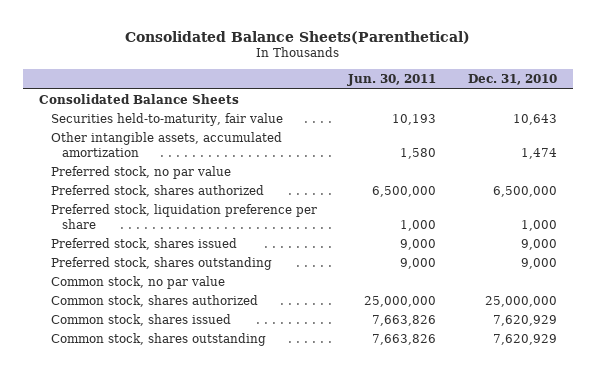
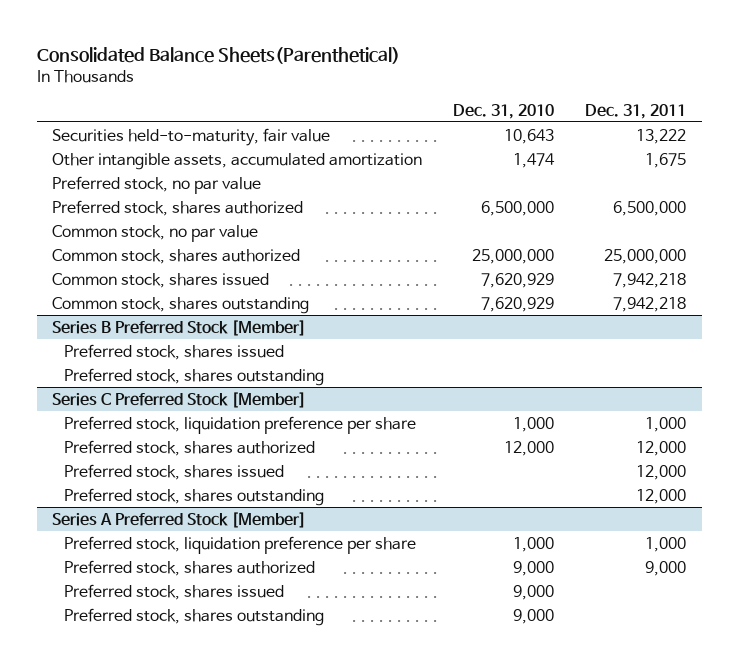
[347,74,437,87] Jun. 30, 2011 -> none
none -> [585,103,687,119] Dec. 31, 2011
[39,93,240,104] Consolidated Balance Sheets -> none
[50,203,317,230] Preferred stock, liquidation preference per share -> none
[50,237,237,250] Preferred stock, shares issued -> none
[50,256,272,270] Preferred stock, shares outstanding -> none
none -> [52,319,307,336] Series B Preferred Stock [Member]
none -> [64,343,285,360] Preferred stock, shares issued
none -> [64,367,325,386] Preferred stock, shares outstanding
none -> [52,391,307,408] Series C Preferred Stock [Member]
none -> [64,415,417,434] Preferred stock, liquidation preference per share
none -> [64,439,316,456] Preferred stock, shares authorized
none -> [64,463,285,480] Preferred stock, shares issued
none -> [64,487,325,506] Preferred stock, shares outstanding
none -> [52,511,307,528] Series A Preferred Stock [Member]
none -> [64,535,417,554] Preferred stock, liquidation preference per share
none -> [64,559,316,576] Preferred stock, shares authorized
none -> [64,583,285,600] Preferred stock, shares issued
none -> [64,607,325,626] Preferred stock, shares outstanding

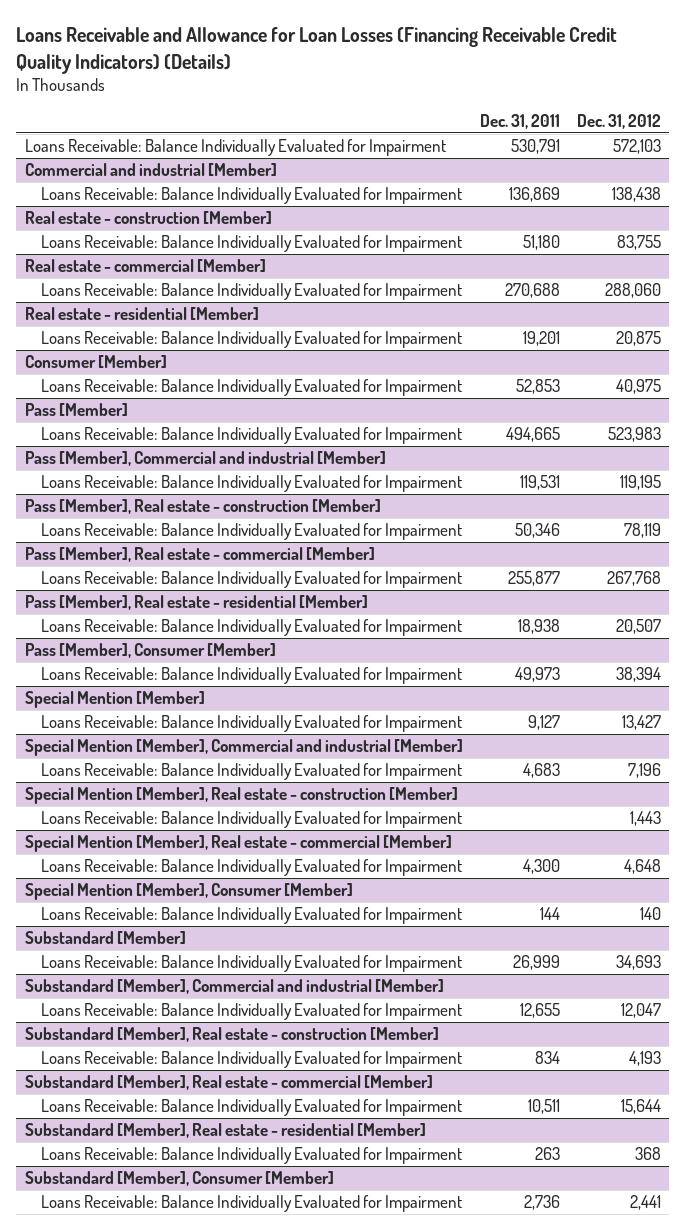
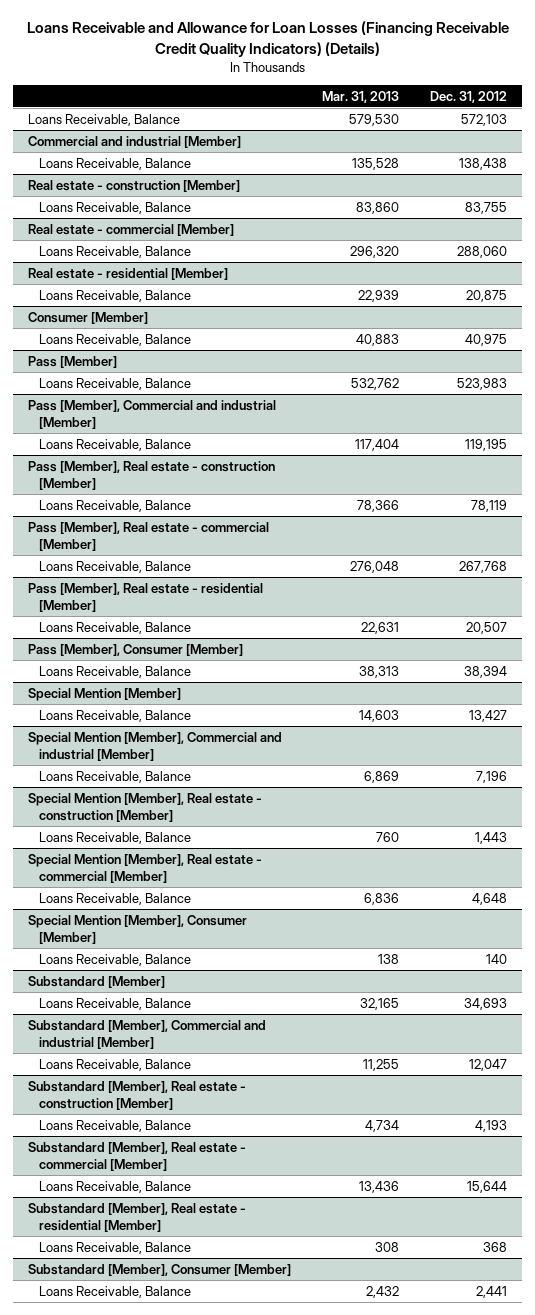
[479,113,560,129] Dec. 31, 2011 -> none
none -> [322,90,400,103] Mar. 31, 2013
[24,139,446,157] Loans Receivable: Balance Individually Evaluated for Impairment -> [28,113,181,126] Loans Receivable, Balance
[40,187,462,205] Loans Receivable: Balance Individually Evaluated for Impairment -> [38,157,191,170] Loans Receivable, Balance
[40,235,462,253] Loans Receivable: Balance Individually Evaluated for Impairment -> [38,201,191,214] Loans Receivable, Balance
[40,283,462,301] Loans Receivable: Balance Individually Evaluated for Impairment -> [38,245,191,258] Loans Receivable, Balance
[40,331,462,349] Loans Receivable: Balance Individually Evaluated for Impairment -> [38,289,191,302] Loans Receivable, Balance
[40,379,462,397] Loans Receivable: Balance Individually Evaluated for Impairment -> [38,333,191,346] Loans Receivable, Balance
[40,427,462,445] Loans Receivable: Balance Individually Evaluated for Impairment -> [38,377,191,390] Loans Receivable, Balance
[40,475,462,493] Loans Receivable: Balance Individually Evaluated for Impairment -> [38,438,191,451] Loans Receivable, Balance
[40,523,462,541] Loans Receivable: Balance Individually Evaluated for Impairment -> [38,499,191,512] Loans Receivable, Balance
[40,571,462,589] Loans Receivable: Balance Individually Evaluated for Impairment -> [38,560,191,573] Loans Receivable, Balance
[40,619,462,637] Loans Receivable: Balance Individually Evaluated for Impairment -> [38,621,191,634] Loans Receivable, Balance
[40,667,462,685] Loans Receivable: Balance Individually Evaluated for Impairment -> [38,665,191,678] Loans Receivable, Balance
[40,715,462,733] Loans Receivable: Balance Individually Evaluated for Impairment -> [38,709,191,722] Loans Receivable, Balance
[40,763,462,781] Loans Receivable: Balance Individually Evaluated for Impairment -> [38,770,191,783] Loans Receivable, Balance
[40,811,462,829] Loans Receivable: Balance Individually Evaluated for Impairment -> [38,831,191,844] Loans Receivable, Balance
[40,859,462,877] Loans Receivable: Balance Individually Evaluated for Impairment -> [38,892,191,905] Loans Receivable, Balance
[40,907,462,925] Loans Receivable: Balance Individually Evaluated for Impairment -> [38,953,191,966] Loans Receivable, Balance
[40,955,462,973] Loans Receivable: Balance Individually Evaluated for Impairment -> [38,997,191,1010] Loans Receivable, Balance
[40,1003,462,1021] Loans Receivable: Balance Individually Evaluated for Impairment -> [38,1058,191,1071] Loans Receivable, Balance
[40,1051,462,1069] Loans Receivable: Balance Individually Evaluated for Impairment -> [38,1119,191,1132] Loans Receivable, Balance
[40,1099,462,1117] Loans Receivable: Balance Individually Evaluated for Impairment -> [38,1180,191,1193] Loans Receivable, Balance
[40,1147,462,1165] Loans Receivable: Balance Individually Evaluated for Impairment -> [38,1241,191,1254] Loans Receivable, Balance
[40,1195,462,1213] Loans Receivable: Balance Individually Evaluated for Impairment -> [38,1285,191,1298] Loans Receivable, Balance

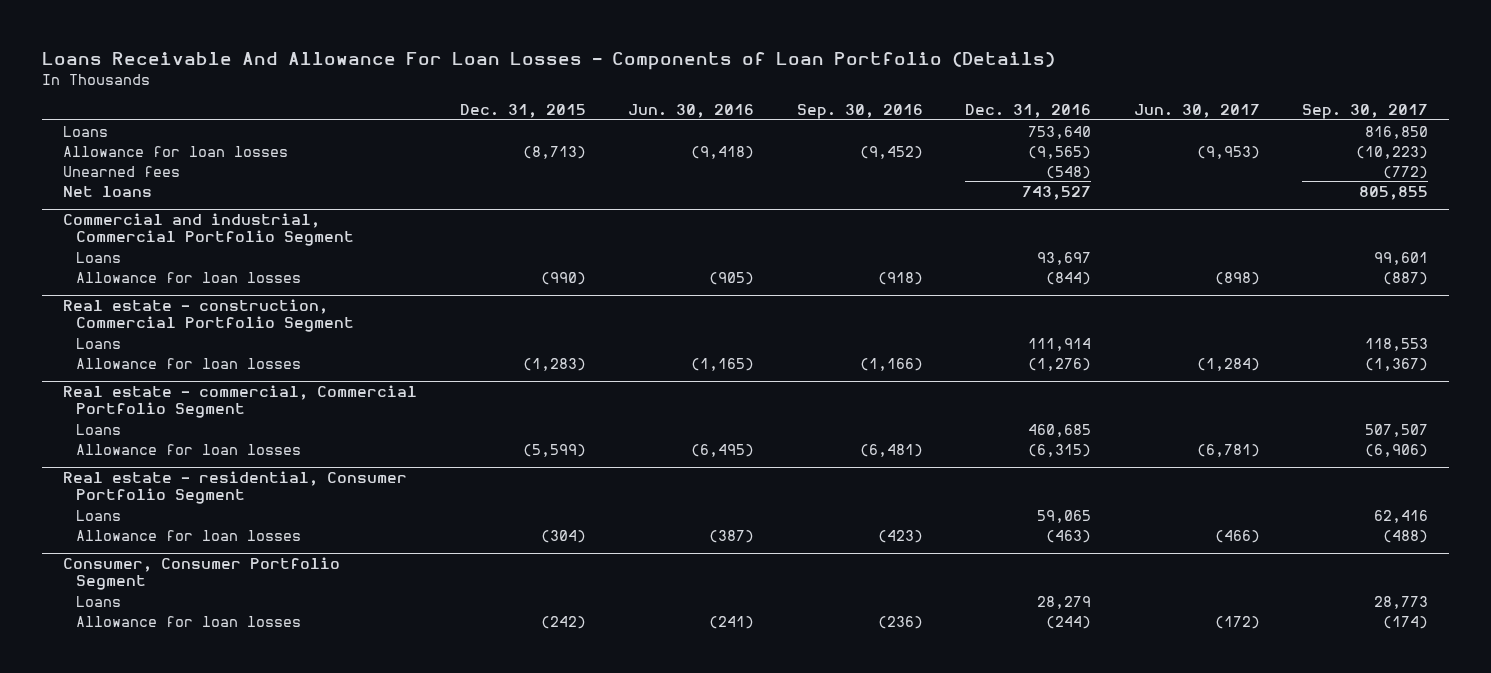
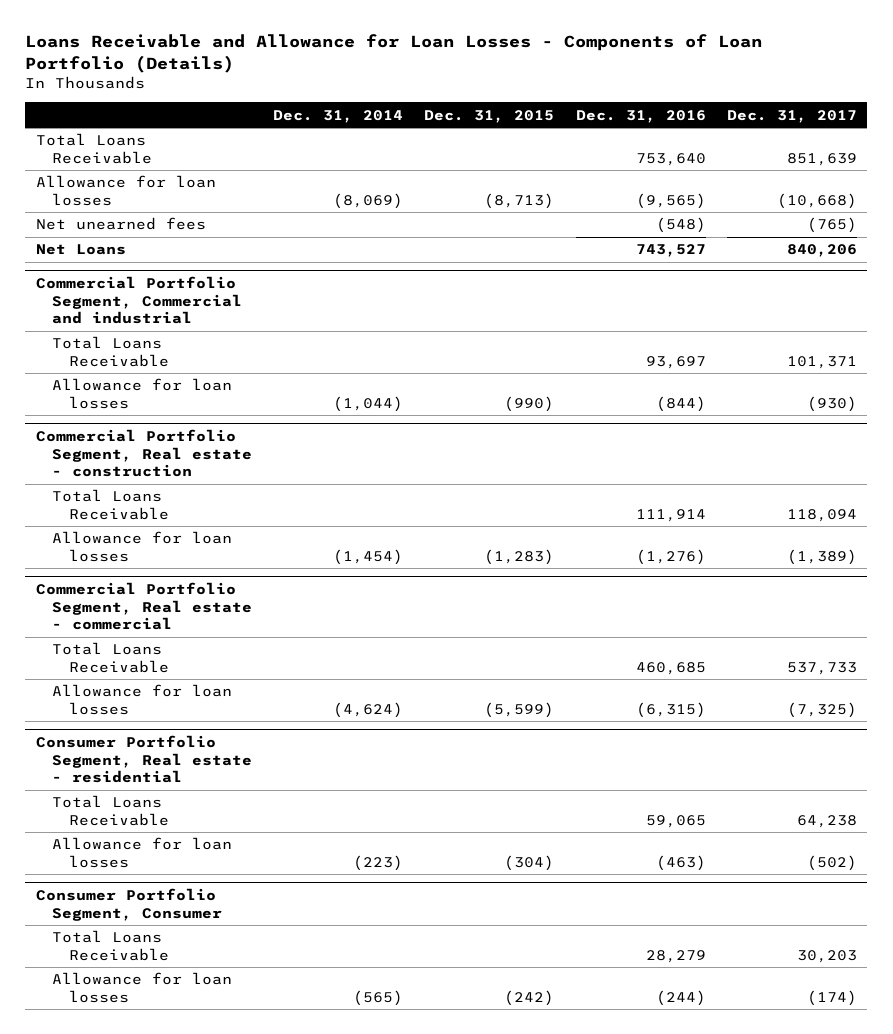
[42,51,1056,70] Loans Receivable And Allowance For Loan Losses - Components of Loan Portfolio (Details) -> [25,34,763,74] Loans Receivable and Allowance for Loan Losses - Components of Loan Portfolio (Details)
[628,104,755,119] Jun. 30, 2016 -> none
[796,104,923,120] Sep. 30, 2016 -> none
[1133,104,1260,119] Jun. 30, 2017 -> none
[1302,104,1429,120] Sep. 30, 2017 -> none
none -> [273,109,404,123] Dec. 31, 2014
none -> [726,109,857,123] Dec. 31, 2017
[63,125,109,137] Loans -> [35,133,153,164] Total Loans Receivable
[63,165,181,177] Unearned fees -> [35,217,206,231] Net unearned fees
[63,185,153,197] Net loans -> [35,244,126,256] Net Loans
[63,213,355,247] Commercial and industrial, Commercial Portfolio Segment -> [35,276,243,325] Commercial Portfolio Segment, Commercial and industrial
[76,251,122,263] Loans -> [52,336,169,367] Total Loans Receivable
[63,299,355,333] Real estate - construction, Commercial Portfolio Segment -> [35,429,253,478] Commercial Portfolio Segment, Real estate - construction
[76,337,122,349] Loans -> [52,489,169,520] Total Loans Receivable
[63,385,418,419] Real estate - commercial, Commercial Portfolio Segment -> [35,582,253,631] Commercial Portfolio Segment, Real estate - commercial
[76,423,122,435] Loans -> [52,642,169,673] Total Loans Receivable
[63,471,408,505] Real estate - residential, Consumer Portfolio Segment -> [35,735,253,784] Consumer Portfolio Segment, Real estate - residential
[76,509,122,521] Loans -> [52,795,169,826] Total Loans Receivable
[63,557,341,591] Consumer, Consumer Portfolio Segment -> [35,888,223,921] Consumer Portfolio Segment, Consumer
[76,595,122,607] Loans -> [52,930,169,961] Total Loans Receivable

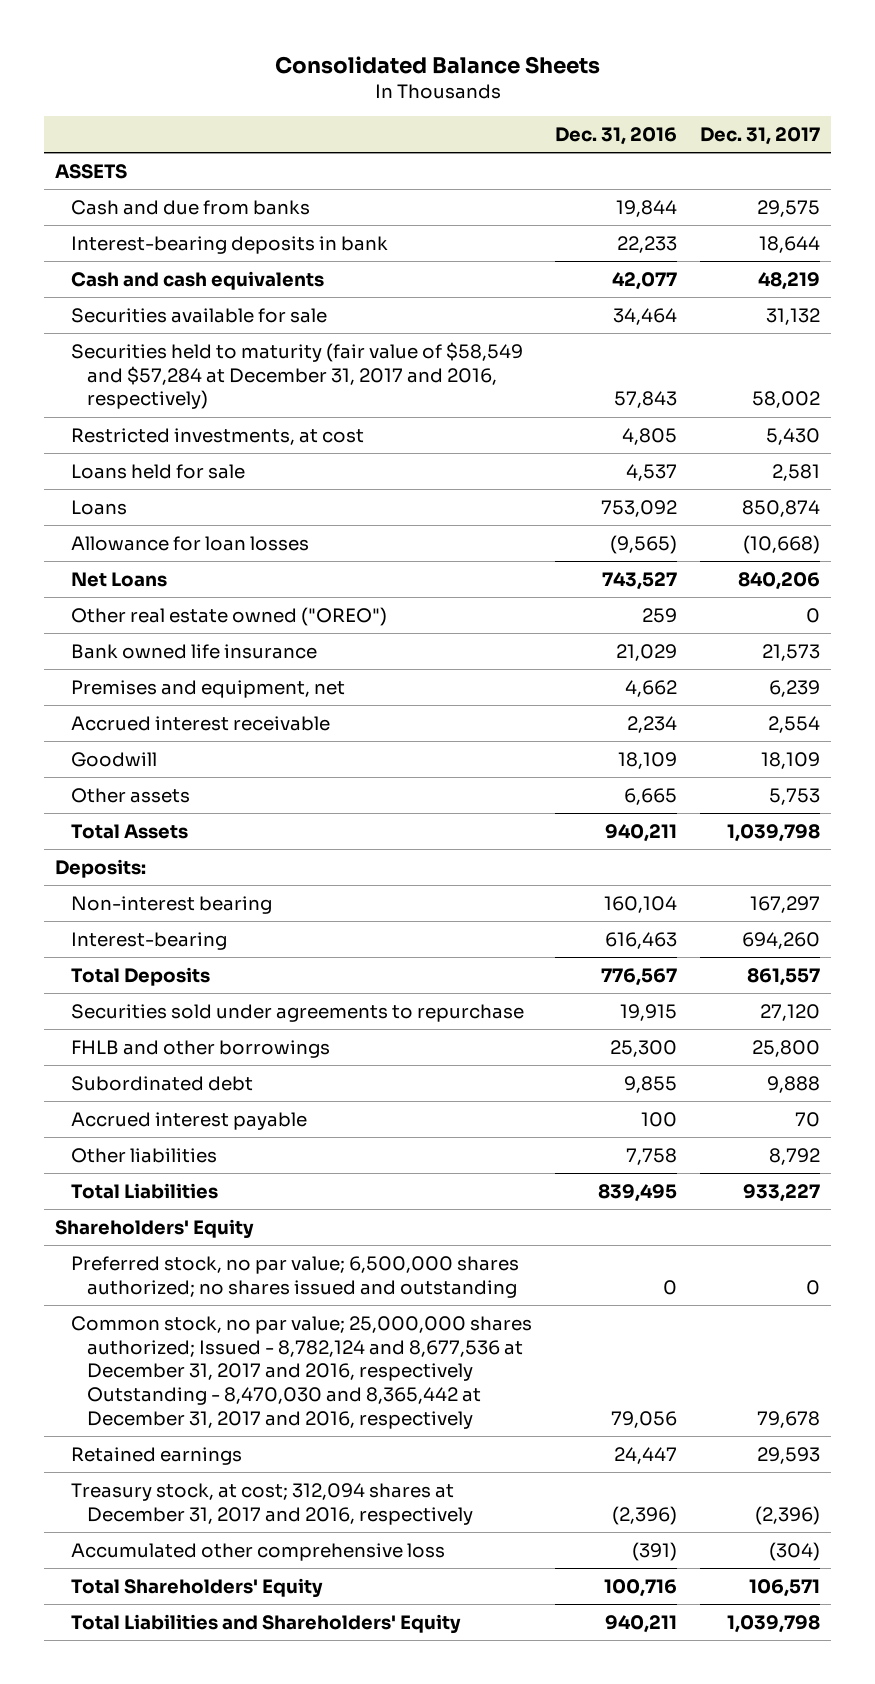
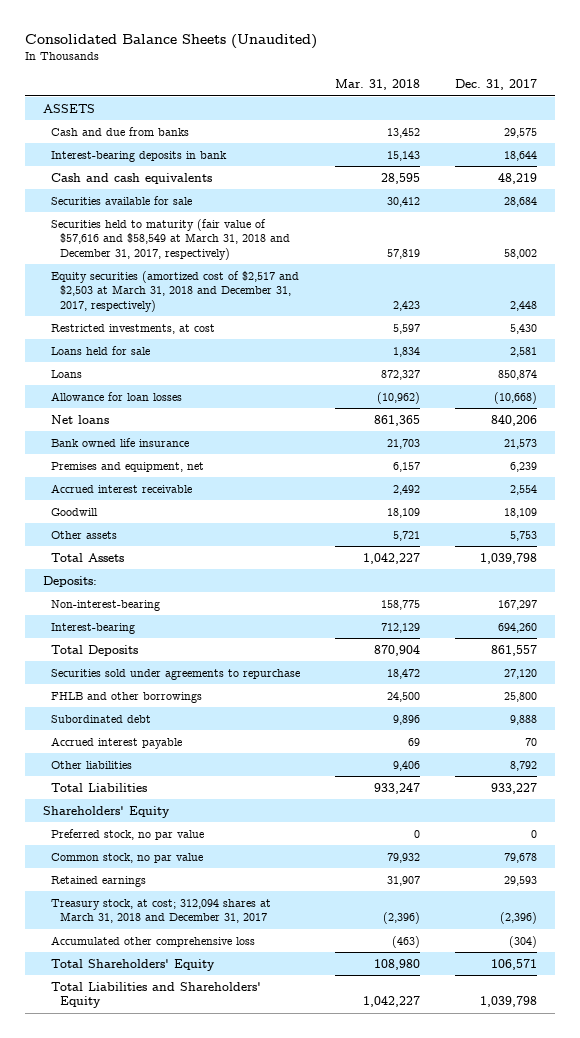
[274,55,600,74] Consolidated Balance Sheets -> [25,33,318,49] Consolidated Balance Sheets (Unaudited)
[554,127,677,146] Dec. 31, 2016 -> none
none -> [335,79,421,91] Mar. 31, 2018
[765,307,820,325] 31,132 -> [504,196,538,207] 28,684
[71,341,524,410] Securities held to maturity (fair value of $58,549 and $57,284 at December 31, 2017 and 2016, respectively) -> [51,218,290,260] Securities held to maturity (fair value of $57,616 and $58,549 at March 31, 2018 and December 31, 2017, respectively)
none -> [51,270,300,312] Equity securities (amortized cost of $2,517 and $2,503 at March 31, 2018 and December 31, 2017, respectively)
[71,606,388,626] Other real estate owned ("OREO") -> none
[71,571,168,587] Net Loans -> [51,414,110,424] Net loans
[71,895,273,914] Non-interest bearing -> [51,599,161,611] Non-interest-bearing
[71,1255,520,1298] Preferred stock, no par value; 6,500,000 shares authorized; no shares issued and outstanding -> [51,828,205,840] Preferred stock, no par value
[71,1315,533,1430] Common stock, no par value; 25,000,000 shares authorized; Issued - 8,782,124 and 8,677,536 at December 31, 2017 and 2016, respectively Outstanding - 8,470,030 and 8,365,442 at December 31, 2017 and 2016, respectively -> [51,852,204,863] Common stock, no par value
[71,1482,473,1525] Treasury stock, at cost; 312,094 shares at December 31, 2017 and 2016, respectively -> [51,898,272,924] Treasury stock, at cost; 312,094 shares at March 31, 2018 and December 31, 2017

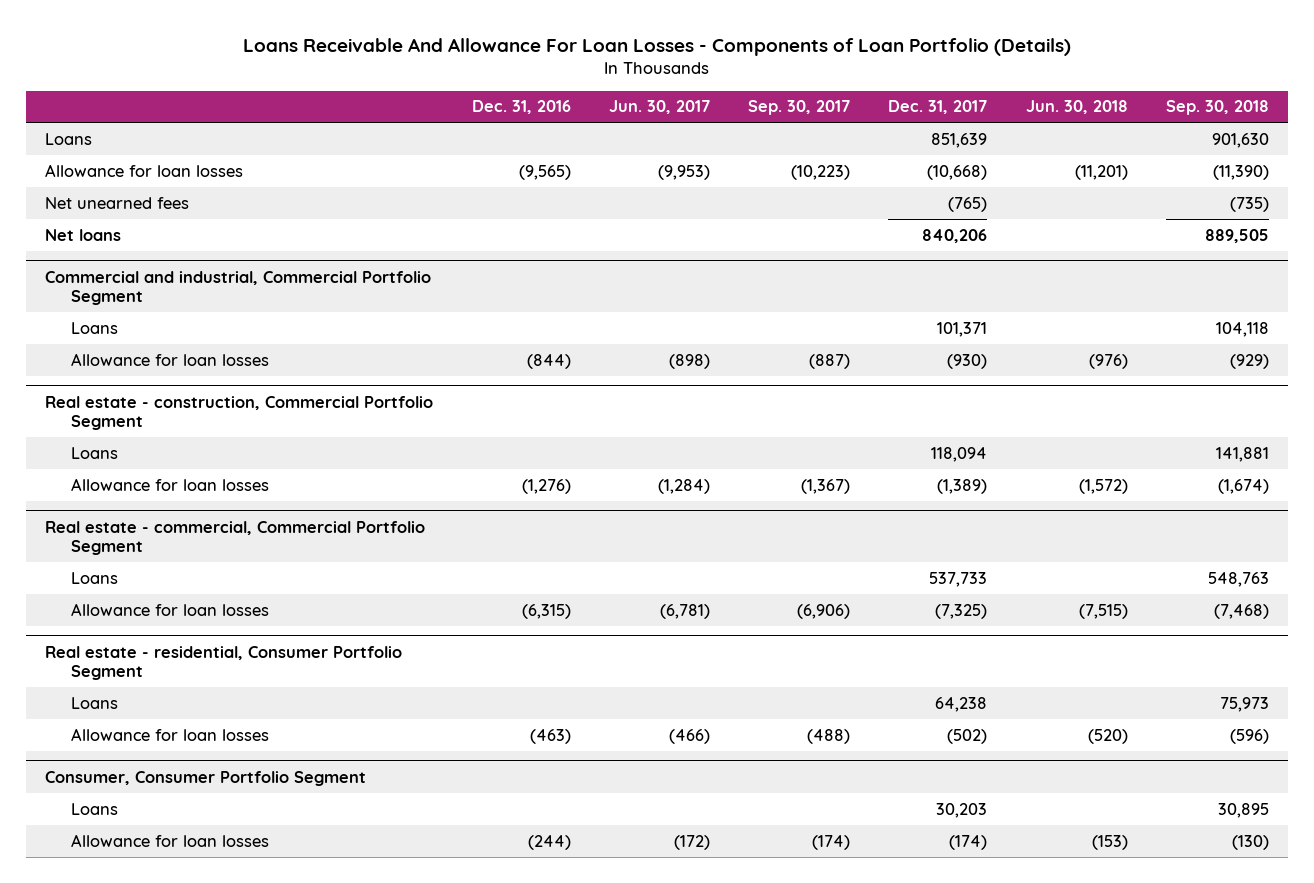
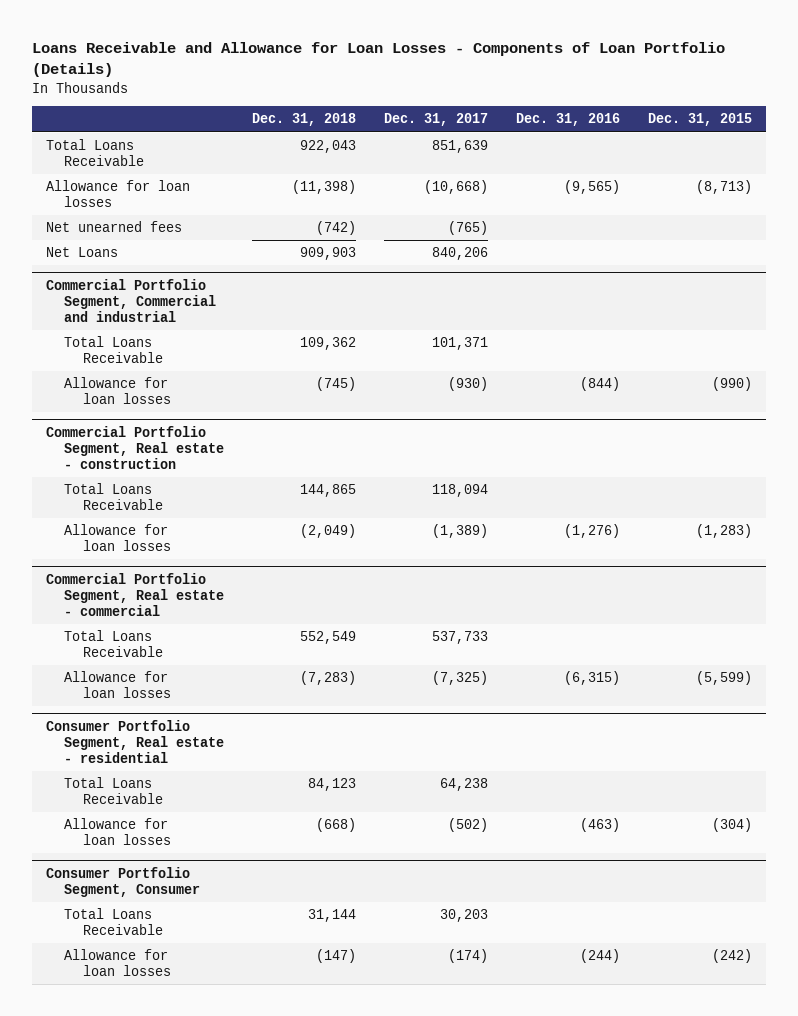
[243,37,1072,56] Loans Receivable And Allowance For Loan Losses - Components of Loan Portfolio (Details) -> [31,42,725,78] Loans Receivable and Allowance for Loan Losses - Components of Loan Portfolio (Details)
[608,100,710,115] Jun. 30, 2017 -> none
[748,100,851,116] Sep. 30, 2017 -> none
[1025,100,1128,115] Jun. 30, 2018 -> none
[1165,100,1269,116] Sep. 30, 2018 -> none
none -> [252,113,357,127] Dec. 31, 2018
none -> [648,113,753,127] Dec. 31, 2015
[45,132,93,145] Loans -> [45,139,145,166] Total Loans Receivable
[45,228,122,241] Net loans -> [45,247,118,258] Net Loans
[45,270,432,306] Commercial and industrial, Commercial Portfolio Segment -> [45,279,217,322] Commercial Portfolio Segment, Commercial and industrial
[71,321,119,334] Loans -> [64,336,163,363] Total Loans Receivable
[45,395,434,431] Real estate - construction, Commercial Portfolio Segment -> [45,426,225,469] Commercial Portfolio Segment, Real estate - construction
[71,446,119,459] Loans -> [64,483,163,510] Total Loans Receivable
[45,520,426,556] Real estate - commercial, Commercial Portfolio Segment -> [45,573,225,616] Commercial Portfolio Segment, Real estate - commercial
[71,571,119,584] Loans -> [64,630,163,657] Total Loans Receivable
[45,645,403,681] Real estate - residential, Consumer Portfolio Segment -> [45,720,225,763] Consumer Portfolio Segment, Real estate - residential
[71,696,119,709] Loans -> [64,777,163,804] Total Loans Receivable
[45,770,367,786] Consumer, Consumer Portfolio Segment -> [45,867,201,897] Consumer Portfolio Segment, Consumer
[71,802,119,815] Loans -> [64,908,163,935] Total Loans Receivable

